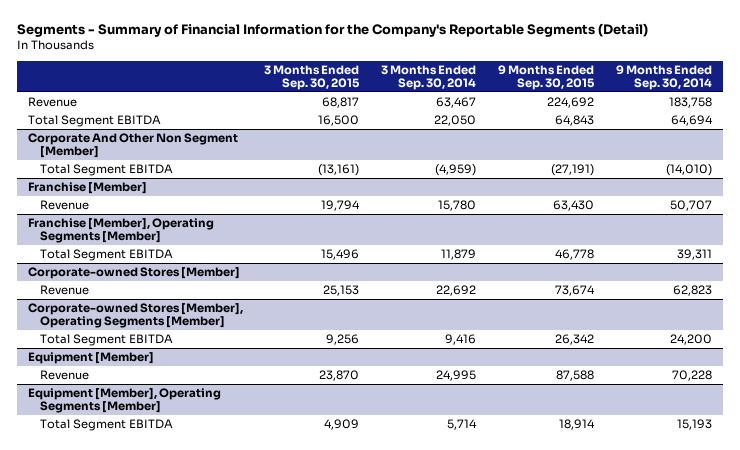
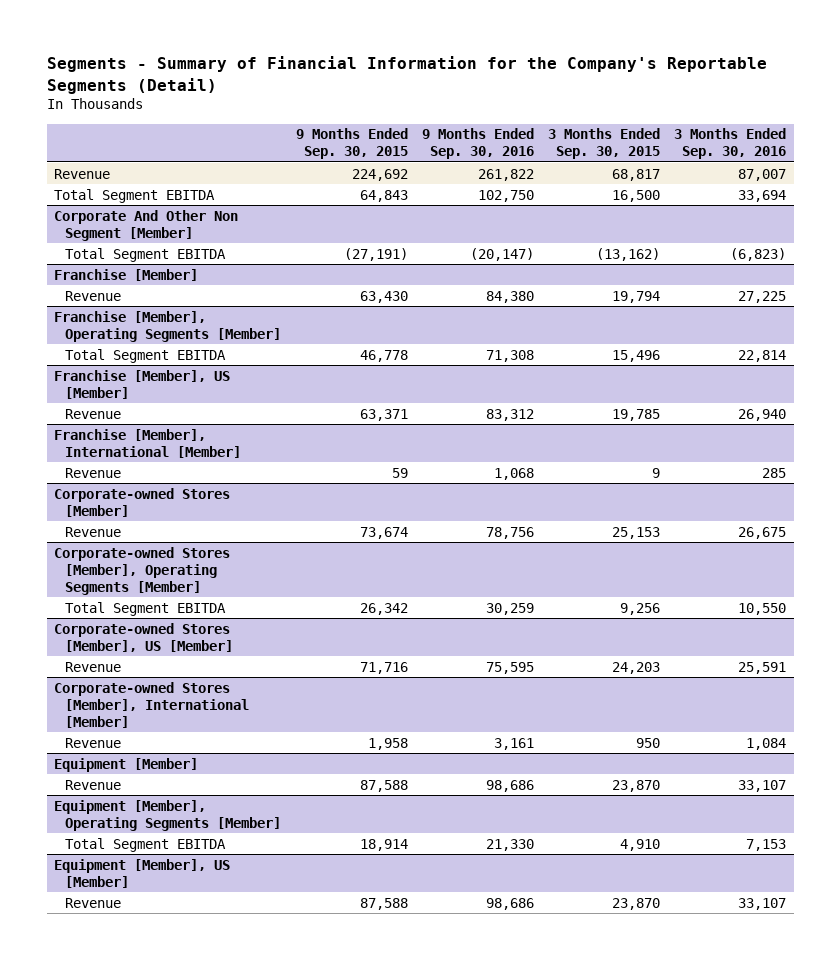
[381,64,477,90] 3 Months Ended Sep. 30, 2014 -> none
[615,64,712,90] 9 Months Ended Sep. 30, 2014 -> none
none -> [421,128,534,160] 9 Months Ended Sep. 30, 2016
none -> [674,128,787,160] 3 Months Ended Sep. 30, 2016
[318,163,360,176] (13,161) -> [596,247,661,261] (13,162)
none -> [54,369,231,399] Franchise [Member], US [Member]
none -> [65,408,122,419] Revenue
none -> [54,428,242,458] Franchise [Member], International [Member]
none -> [65,467,122,478] Revenue
none -> [54,622,234,652] Corporate-owned Stores [Member], US [Member]
none -> [65,661,122,672] Revenue
none -> [54,681,250,728] Corporate-owned Stores [Member], International [Member]
none -> [65,737,122,748] Revenue
[324,418,360,430] 4,909 -> [620,838,661,851] 4,910
none -> [54,858,231,888] Equipment [Member], US [Member]
none -> [65,897,122,908] Revenue

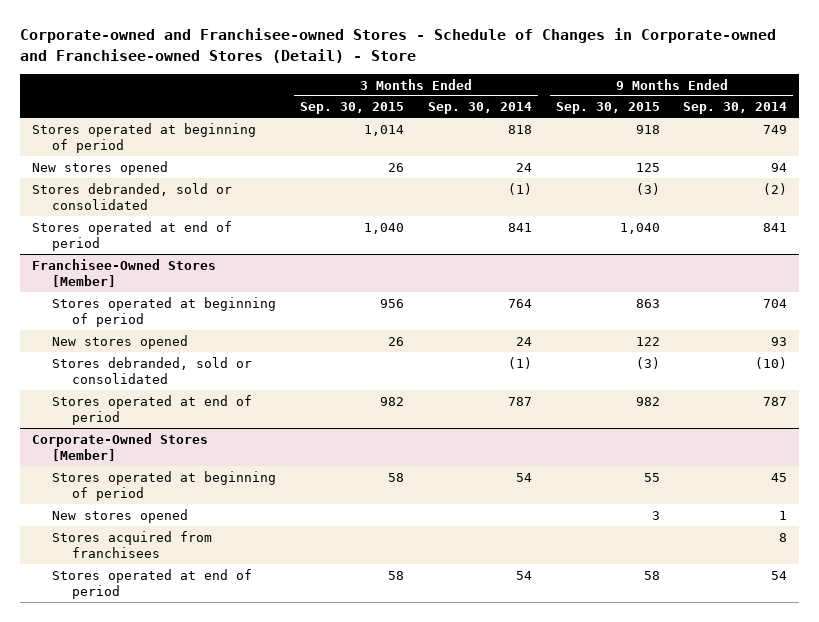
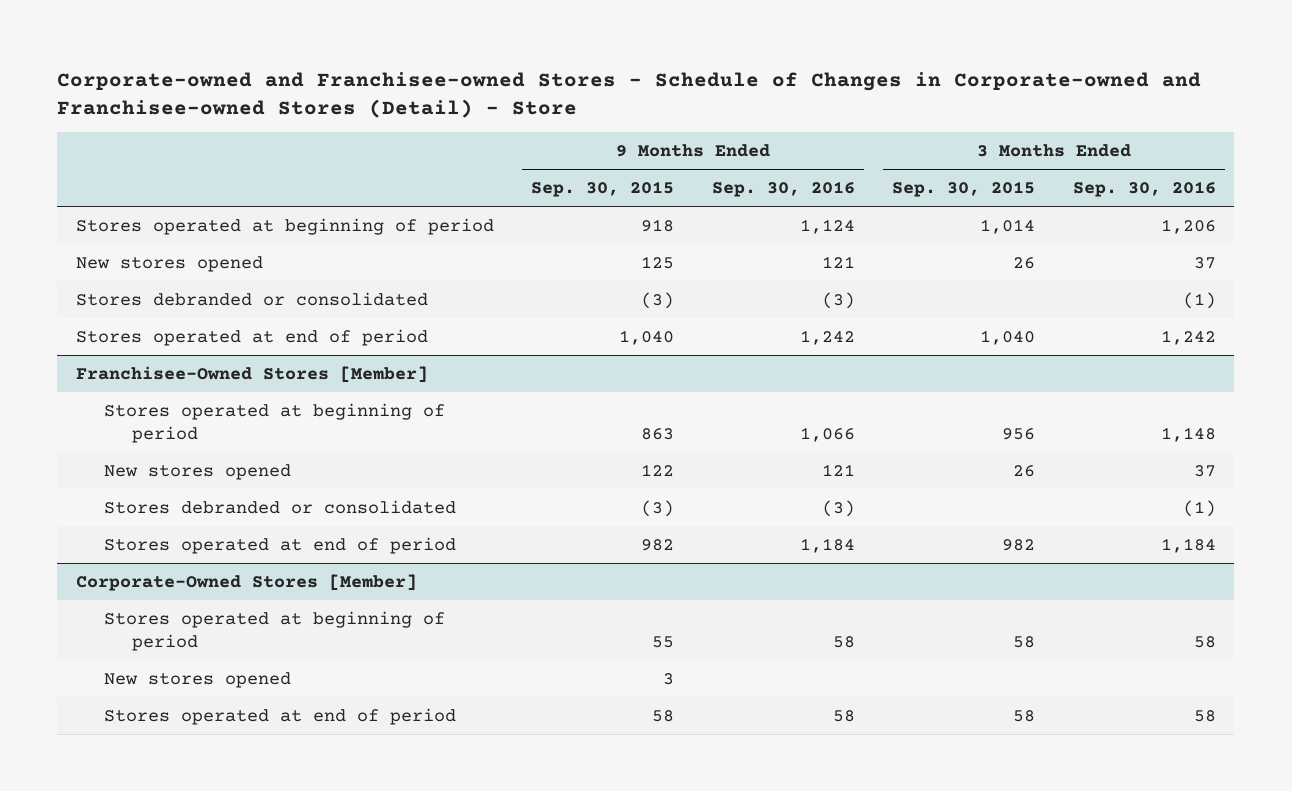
[427,102,532,115] Sep. 30, 2014 -> none
[683,102,788,115] Sep. 30, 2014 -> none
none -> [711,181,855,198] Sep. 30, 2016
none -> [1072,181,1216,198] Sep. 30, 2016
[31,182,232,211] Stores debranded, sold or consolidated -> [75,291,428,306] Stores debranded or consolidated
[51,356,252,385] Stores debranded, sold or consolidated -> [103,499,456,514] Stores debranded or consolidated
[51,530,212,559] Stores acquired from franchisees -> none

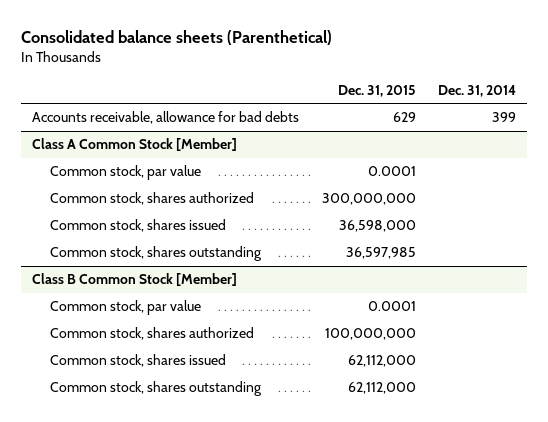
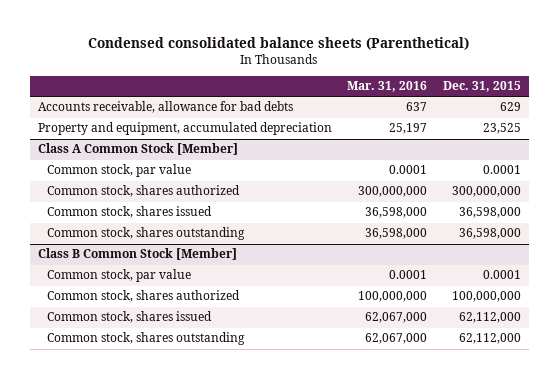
[21,30,333,46] Consolidated balance sheets (Parenthetical) -> [88,37,470,51] Condensed consolidated balance sheets (Parenthetical)
[438,84,517,97] Dec. 31, 2014 -> none
none -> [347,81,428,93] Mar. 31, 2016
none -> [37,122,332,136] Property and equipment, accumulated depreciation
[345,247,416,260] 36,597,985 -> [459,228,522,240] 36,598,000

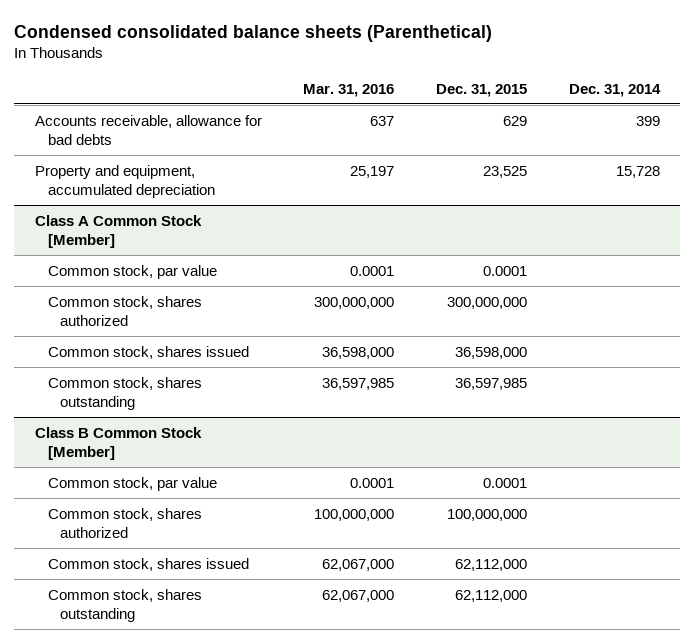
none -> [568,83,661,97] Dec. 31, 2014
[365,228,428,240] 36,598,000 -> [322,377,395,390] 36,597,985
[459,228,522,240] 36,598,000 -> [454,377,527,390] 36,597,985

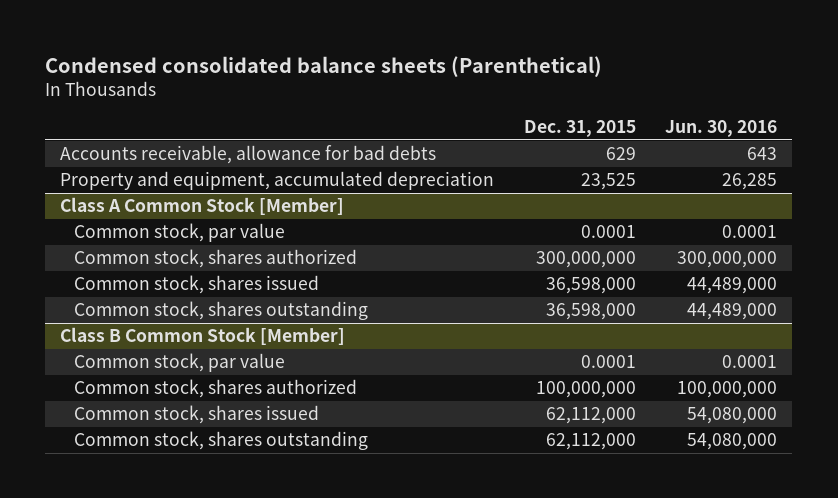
[303,83,395,97] Mar. 31, 2016 -> none
[568,83,661,97] Dec. 31, 2014 -> none
none -> [665,120,778,138] Jun. 30, 2016
[454,377,527,390] 36,597,985 -> [545,303,636,321] 36,598,000

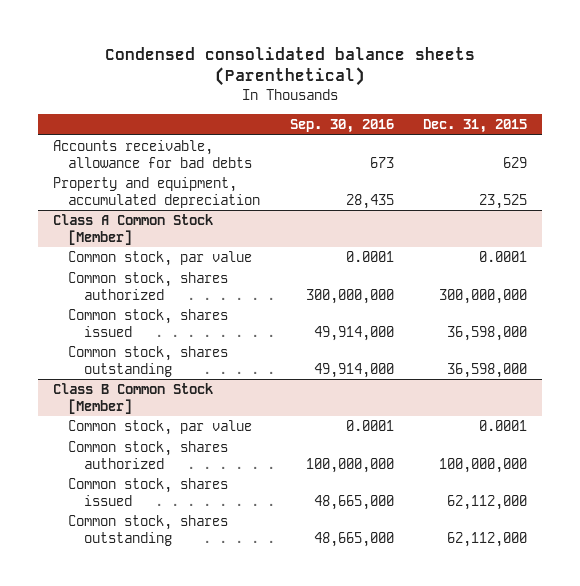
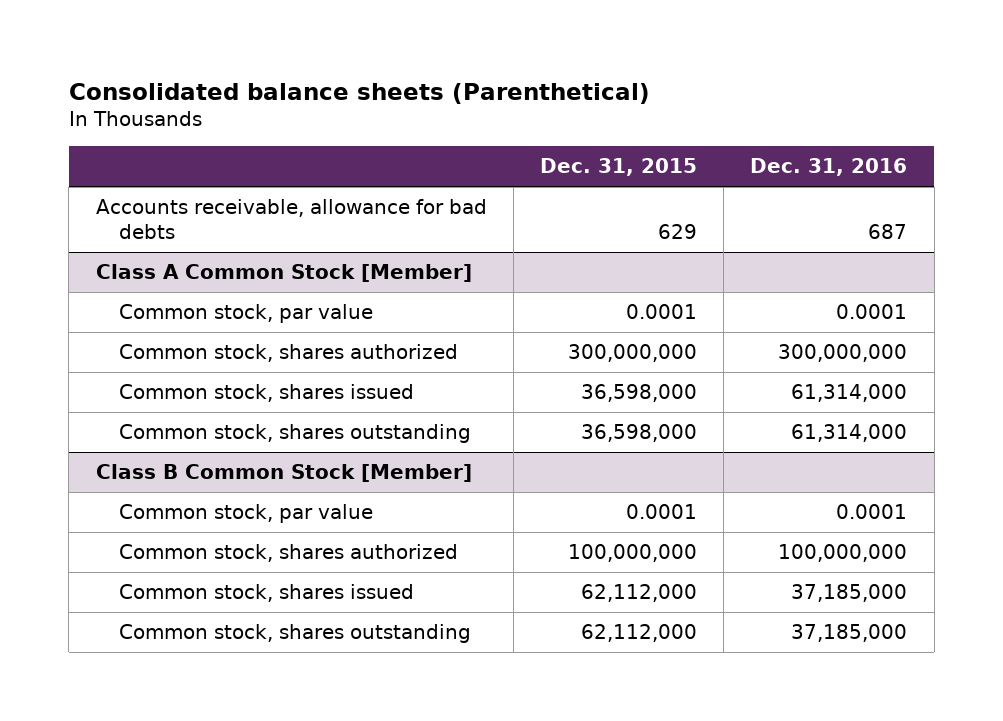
[104,46,475,87] Condensed consolidated balance sheets (Parenthetical) -> [68,82,650,104] Consolidated balance sheets (Parenthetical)
[289,119,394,134] Sep. 30, 2016 -> none
none -> [750,158,908,177] Dec. 31, 2016
[52,177,261,208] Property and equipment, accumulated depreciation -> none

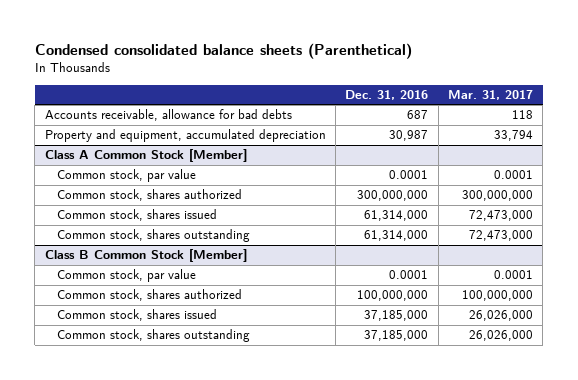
[68,82,650,104] Consolidated balance sheets (Parenthetical) -> [34,42,412,59] Condensed consolidated balance sheets (Parenthetical)
[539,158,697,177] Dec. 31, 2015 -> none
none -> [448,90,534,101] Mar. 31, 2017
none -> [44,129,326,143] Property and equipment, accumulated depreciation

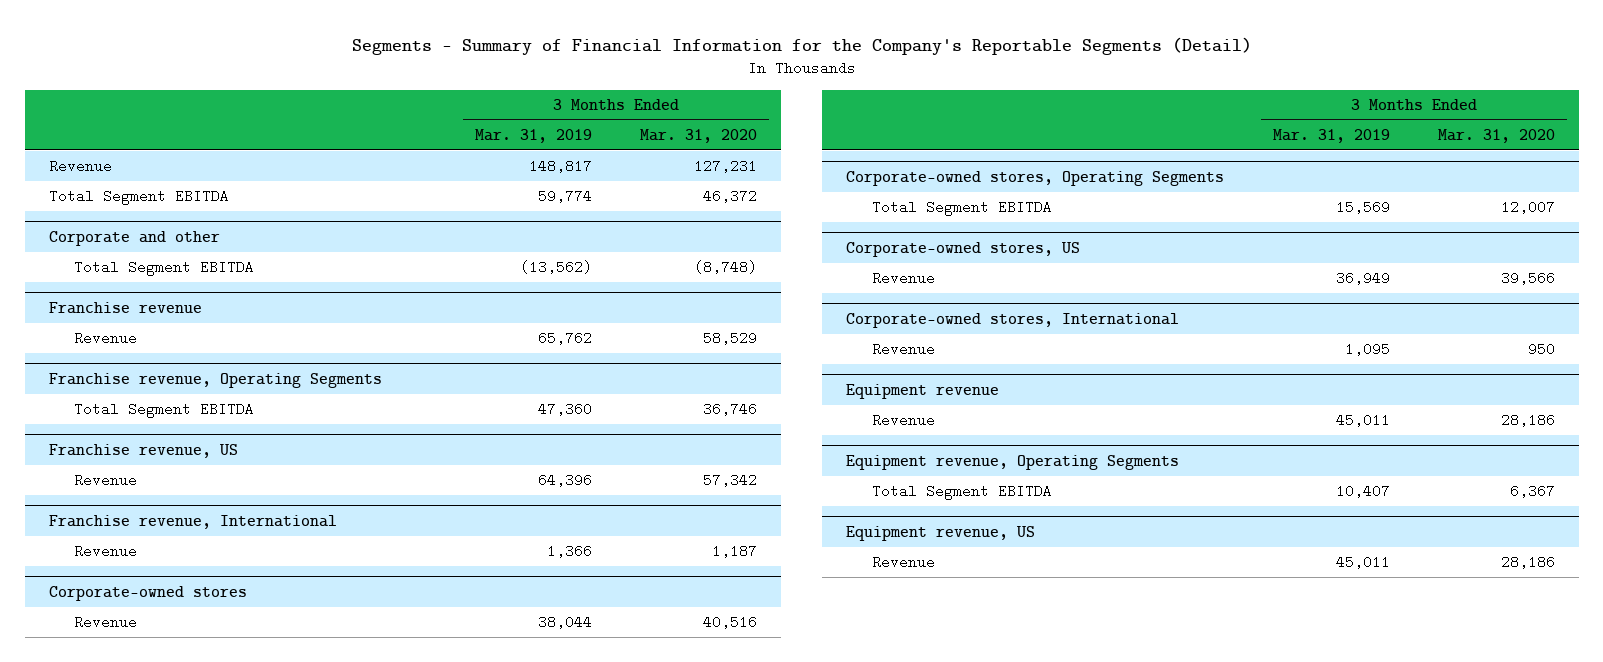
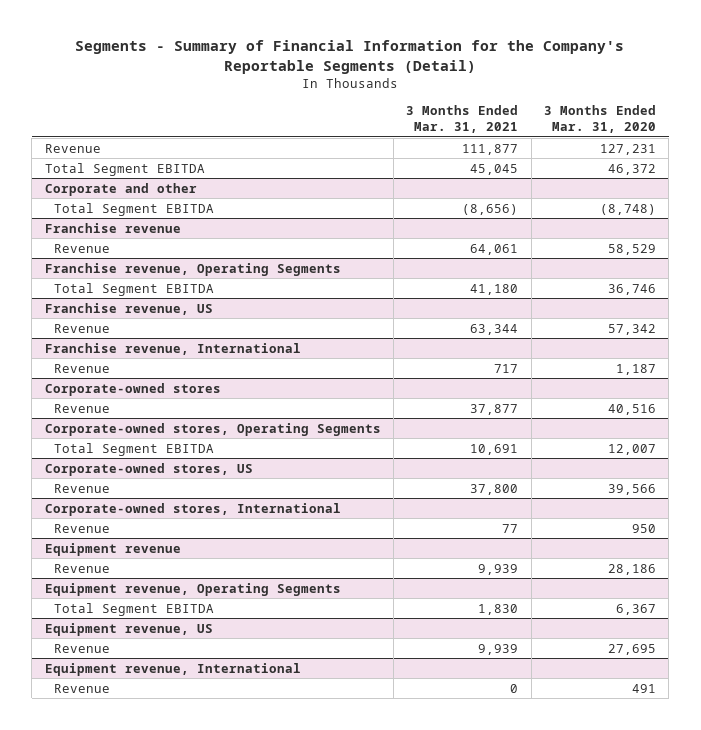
[474,128,592,143] Mar. 31, 2019 -> none
none -> [406,105,519,134] 3 Months Ended Mar. 31, 2021
[1500,555,1555,570] 28,186 -> [608,643,657,655] 27,695
none -> [44,662,301,676] Equipment revenue, International
none -> [54,683,111,693] Revenue

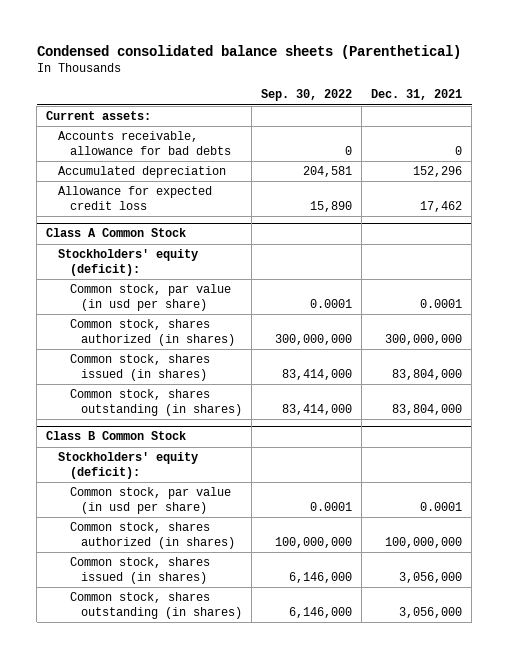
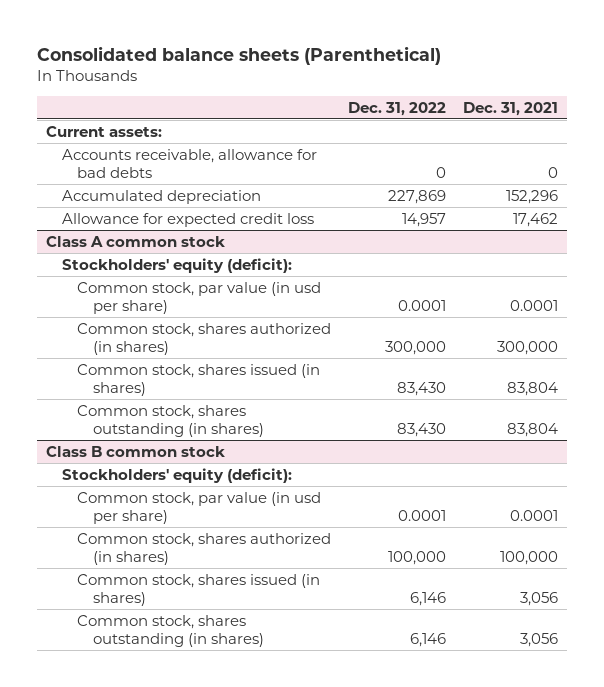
[36,44,461,59] Condensed consolidated balance sheets (Parenthetical) -> [37,45,442,65] Consolidated balance sheets (Parenthetical)
[261,89,353,102] Sep. 30, 2022 -> none
none -> [348,101,447,116] Dec. 31, 2022
[46,228,187,238] Class A Common Stock -> [45,235,225,247] Class A common stock
[385,333,463,345] 300,000,000 -> [497,340,559,355] 300,000
[392,368,463,380] 83,804,000 -> [507,381,559,396] 83,804
[392,403,463,415] 83,804,000 -> [507,422,559,437] 83,804
[46,431,187,441] Class B Common Stock -> [45,445,225,457] Class B common stock
[385,536,463,548] 100,000,000 -> [500,550,559,565] 100,000
[399,571,463,583] 3,056,000 -> [520,591,559,606] 3,056
[399,606,463,618] 3,056,000 -> [520,632,559,647] 3,056

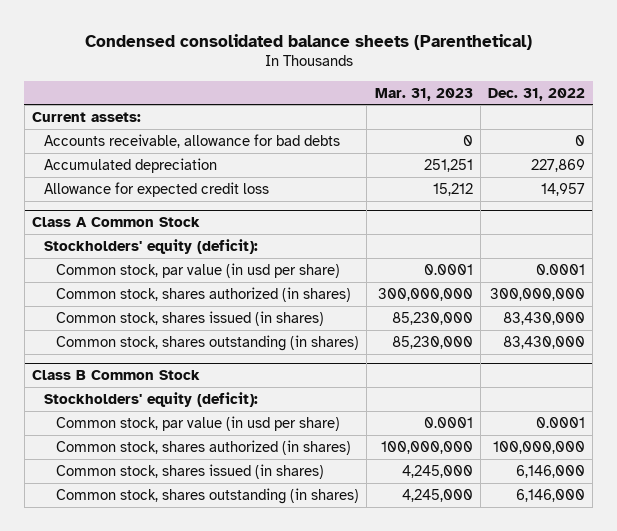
[37,45,442,65] Consolidated balance sheets (Parenthetical) -> [84,33,532,50] Condensed consolidated balance sheets (Parenthetical)
[463,101,559,116] Dec. 31, 2021 -> none
none -> [374,87,473,101] Mar. 31, 2023
[45,235,225,247] Class A common stock -> [31,217,200,228] Class A Common Stock
[385,340,447,355] 300,000 -> [490,287,586,301] 300,000,000
[397,381,447,396] 83,430 -> [503,311,586,325] 83,430,000
[397,422,447,437] 83,430 -> [503,335,586,349] 83,430,000
[45,445,225,457] Class B common stock -> [31,370,200,381] Class B Common Stock
[388,550,447,565] 100,000 -> [493,440,586,454] 100,000,000
[410,591,447,606] 6,146 -> [516,464,586,478] 6,146,000
[410,632,447,647] 6,146 -> [516,488,586,502] 6,146,000

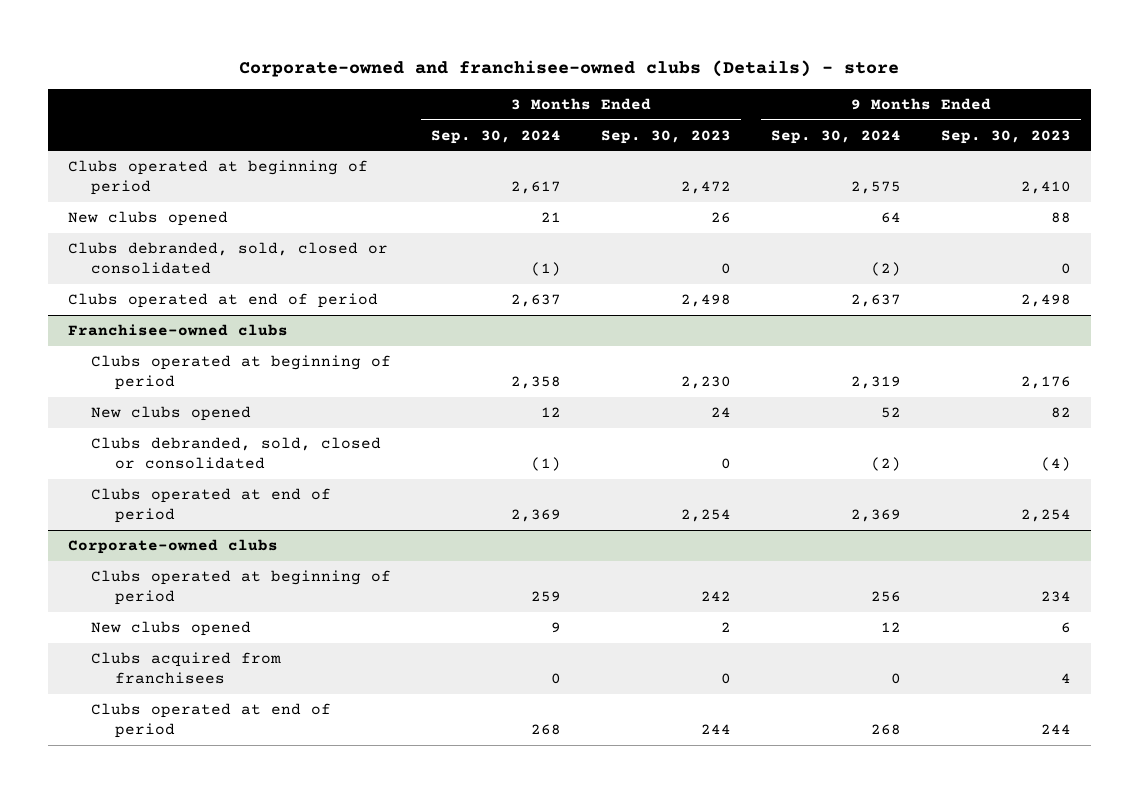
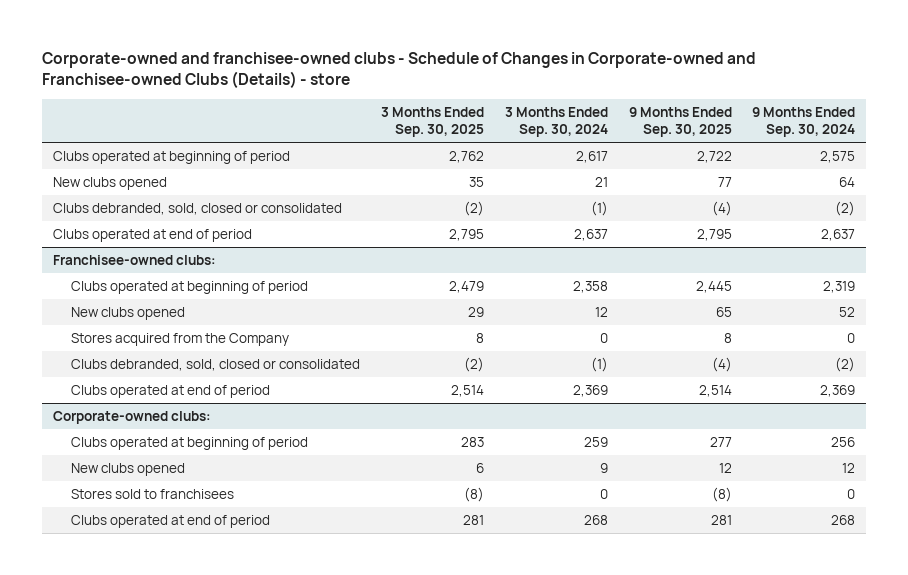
[239,59,900,77] Corporate-owned and franchisee-owned clubs (Details) - store -> [42,51,757,88] Corporate-owned and franchisee-owned clubs - Schedule of Changes in Corporate-owned and Franchisee-owned Clubs (Details) - store
[601,129,732,144] Sep. 30, 2023 -> none
[940,129,1071,144] Sep. 30, 2023 -> none
none -> [381,106,485,138] 3 Months Ended Sep. 30, 2025
none -> [628,106,732,138] 9 Months Ended Sep. 30, 2025
[67,323,288,336] Franchisee-owned clubs -> [52,255,216,266] Franchisee-owned clubs:
none -> [71,333,290,347] Stores acquired from the Company
[67,538,278,554] Corporate-owned clubs -> [52,411,211,425] Corporate-owned clubs:
[91,651,282,685] Clubs acquired from franchisees -> none
none -> [71,489,235,500] Stores sold to franchisees

